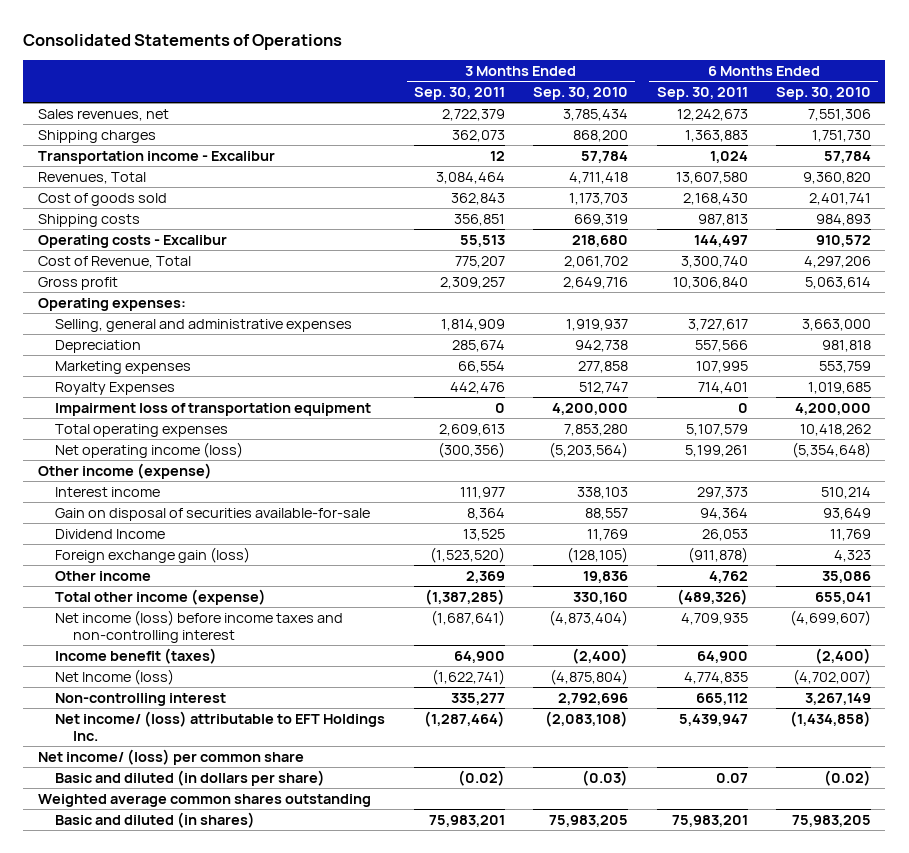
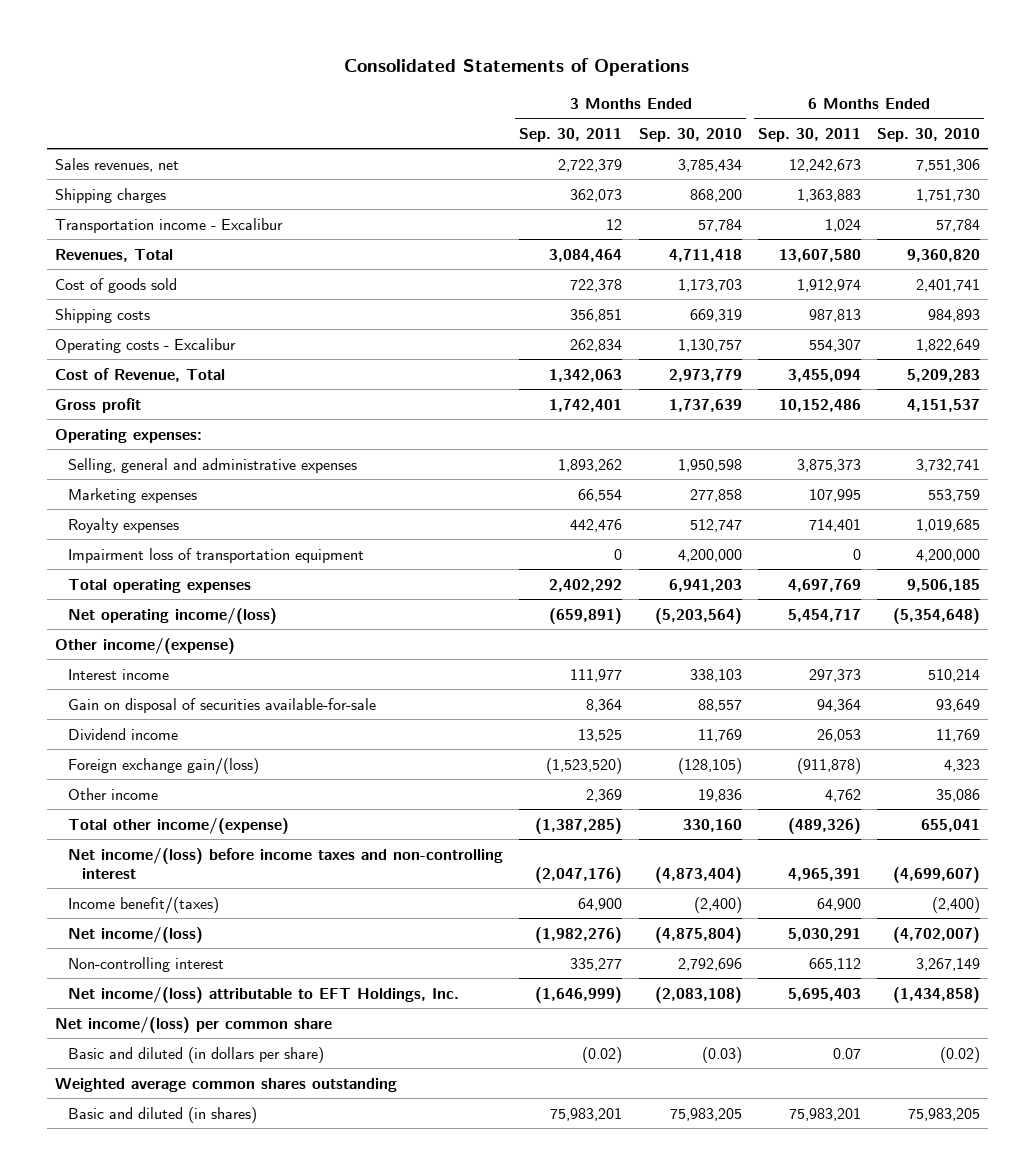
[450,192,505,205] 362,843 -> [570,278,623,292] 722,378
[682,192,748,205] 2,168,430 -> [796,278,861,292] 1,912,974
[459,234,505,247] 55,513 -> [570,338,623,352] 262,834
[572,234,629,247] 218,680 -> [677,338,742,352] 1,130,757
[693,234,748,247] 144,497 -> [808,338,861,352] 554,307
[815,234,871,247] 910,572 -> [916,338,981,352] 1,822,649
[454,255,505,268] 775,207 -> [549,368,623,382] 1,342,063
[564,255,629,268] 2,061,702 -> [668,368,742,382] 2,973,779
[680,255,748,268] 3,300,740 -> [787,368,861,382] 3,455,094
[803,255,871,268] 4,297,206 -> [907,368,981,382] 5,209,283
[439,276,505,289] 2,309,257 -> [549,398,623,412] 1,742,401
[563,276,629,289] 2,649,716 -> [668,398,742,412] 1,737,639
[672,276,748,289] 10,306,840 -> [778,398,861,412] 10,152,486
[804,276,871,289] 5,063,614 -> [907,398,981,412] 4,151,537
[55,339,142,353] Depreciation -> none
[440,318,505,331] 1,814,909 -> [558,458,623,472] 1,893,262
[566,318,629,331] 1,919,937 -> [677,458,742,472] 1,950,598
[687,318,748,331] 3,727,617 -> [796,458,861,472] 3,875,373
[801,318,871,331] 3,663,000 -> [916,458,981,472] 3,732,741
[55,381,176,395] Royalty Expenses -> [68,517,180,533] Royalty expenses
[438,423,505,436] 2,609,613 -> [549,578,623,592] 2,402,292
[564,423,629,436] 7,853,280 -> [668,578,742,592] 6,941,203
[685,423,748,436] 5,107,579 -> [787,578,861,592] 4,697,769
[799,423,871,436] 10,418,262 -> [907,578,981,592] 9,506,185
[55,441,244,458] Net operating income (loss) -> [68,607,278,624] Net operating income/(loss)
[437,441,505,458] (300,356) -> [549,607,623,624] (659,891)
[684,444,748,457] 5,199,261 -> [787,608,861,622] 5,454,717
[37,462,212,479] Other income (expense) -> [54,637,235,654] Other income/(expense)
[55,528,166,539] Dividend Income -> [68,727,179,740] Dividend income
[55,546,251,563] Foreign exchange gain (loss) -> [68,757,260,775] Foreign exchange gain/(loss)
[55,588,267,605] Total other income (expense) -> [68,817,290,834] Total other income/(expense)
[55,609,344,643] Net income (loss) before income taxes and non-controlling interest -> [68,847,504,879] Net income/(loss) before income taxes and non-controlling interest
[430,609,505,626] (1,687,641) -> [535,866,623,883] (2,047,176)
[680,612,748,625] 4,709,935 -> [787,867,861,881] 4,965,391
[55,647,218,664] Income benefit (taxes) -> [68,896,220,914] Income benefit/(taxes)
[55,668,175,685] Net Income (loss) -> [68,926,204,943] Net income/(loss)
[431,668,505,685] (1,622,741) -> [535,926,623,943] (1,982,276)
[683,671,748,684] 4,774,835 -> [787,927,861,941] 5,030,291
[55,710,386,741] Net income/ (loss) attributable to EFT Holdings Inc. -> [68,986,460,1003] Net income/(loss) attributable to EFT Holdings, Inc.
[423,710,505,727] (1,287,464) -> [535,986,623,1003] (1,646,999)
[678,713,748,726] 5,439,947 -> [787,987,861,1001] 5,695,403
[37,748,304,765] Net income/ (loss) per common share -> [54,1016,332,1033] Net income/(loss) per common share

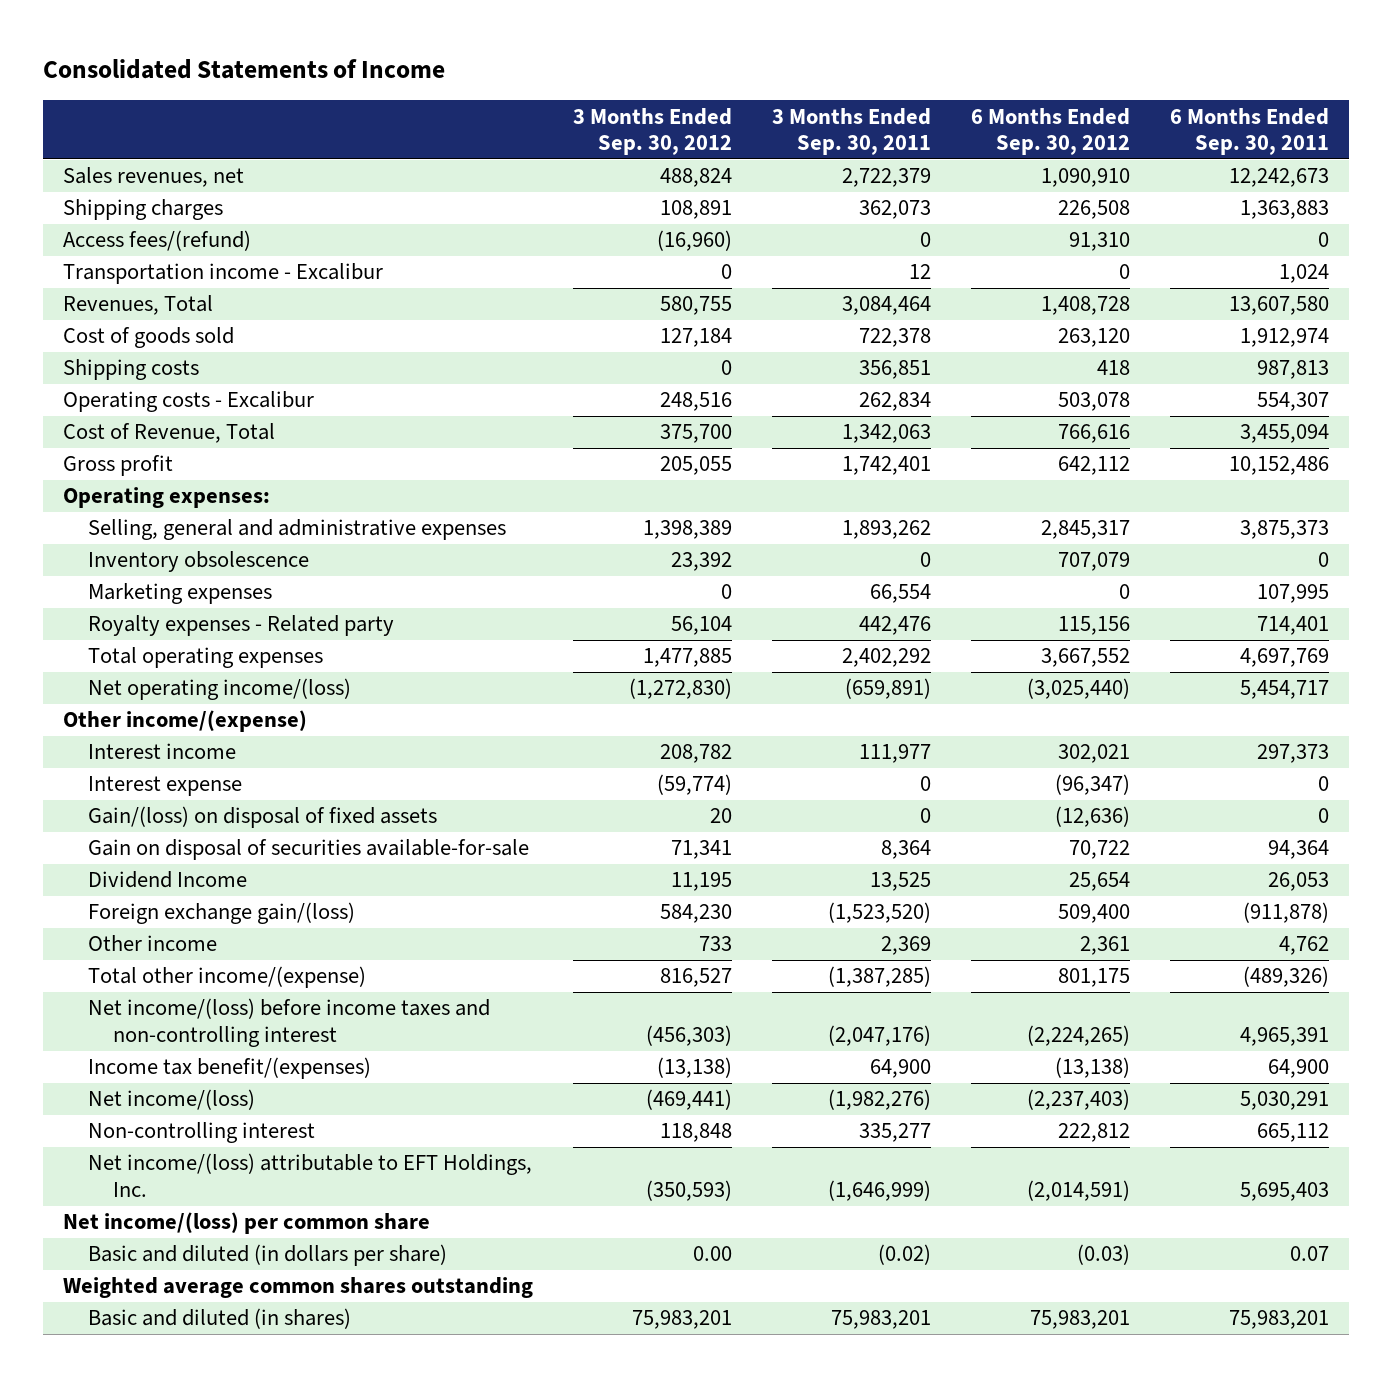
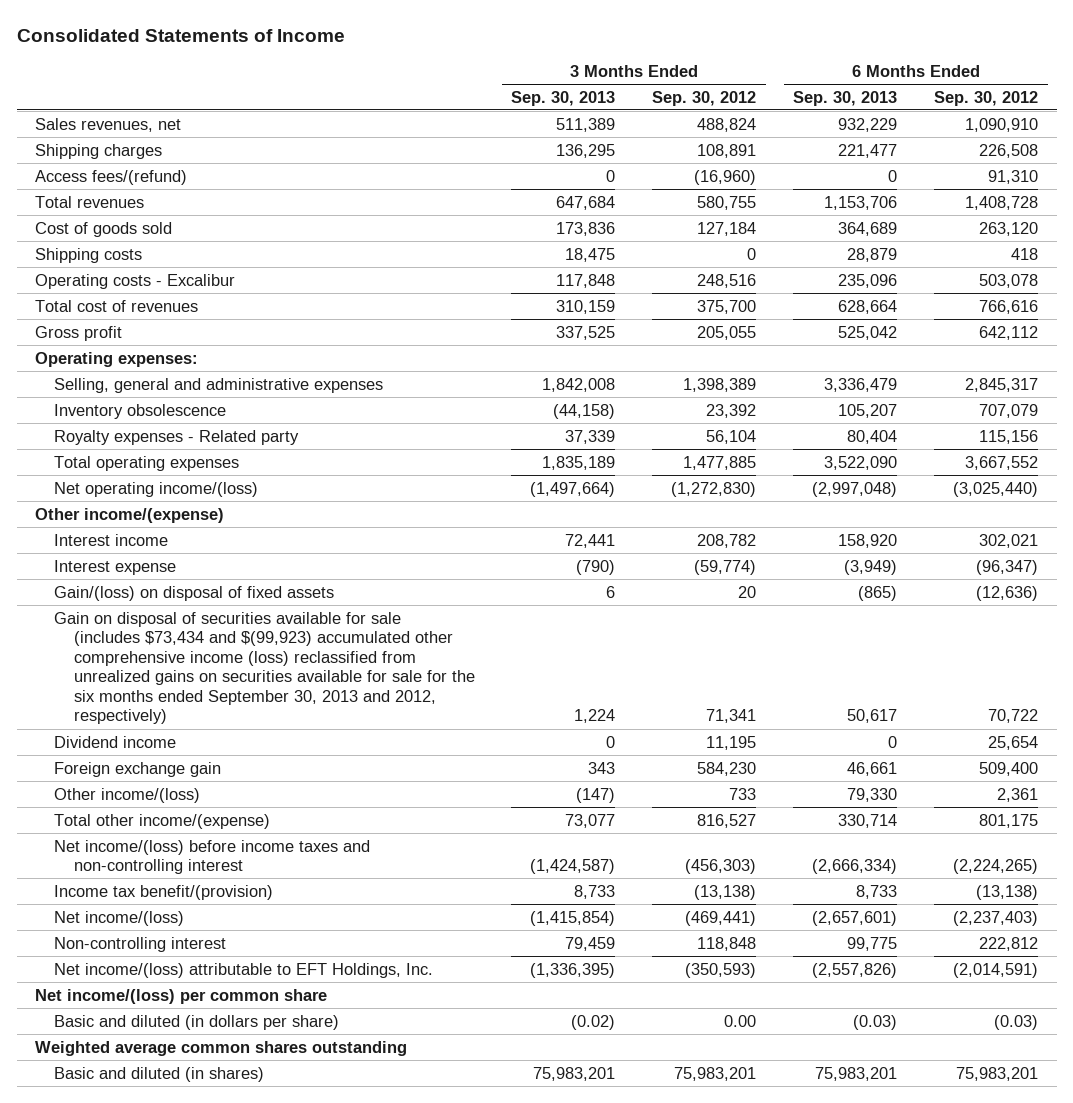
[772,107,932,156] 3 Months Ended Sep. 30, 2011 -> none
[1170,107,1330,156] 6 Months Ended Sep. 30, 2011 -> none
none -> [511,90,616,106] Sep. 30, 2013
none -> [793,90,898,106] Sep. 30, 2013
[63,263,384,285] Transportation income - Excalibur -> none
[63,295,214,316] Revenues, Total -> [35,195,145,208] Total revenues
[63,423,276,444] Cost of Revenue, Total -> [35,299,199,312] Total cost of revenues
[87,583,272,605] Marketing expenses -> none
[87,839,529,861] Gain on disposal of securities available-for-sale -> [54,611,475,725] Gain on disposal of securities available for sale (includes $73,434 and $(99,923) accumulated other comprehensive income (loss) reclassified from unrealized gains on securities available for sale for the six months ended September 30, 2013 and 2012, respectively)
[87,871,247,889] Dividend Income -> [54,735,177,748] Dividend income
[87,902,355,925] Foreign exchange gain/(loss) -> [54,761,222,777] Foreign exchange gain
[87,935,217,952] Other income -> [54,787,201,803] Other income/(loss)
[87,1057,371,1080] Income tax benefit/(expenses) -> [54,884,274,900] Income tax benefit/(provision)

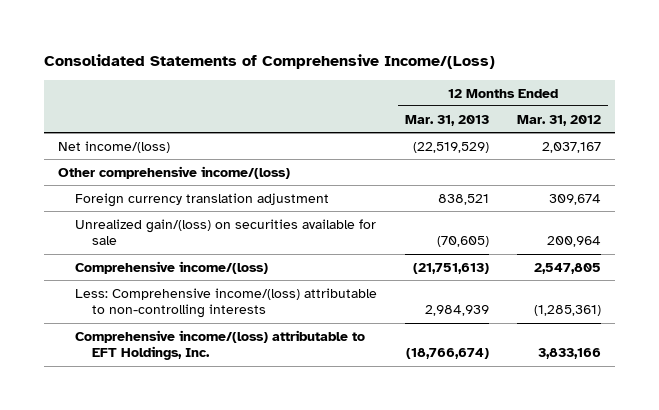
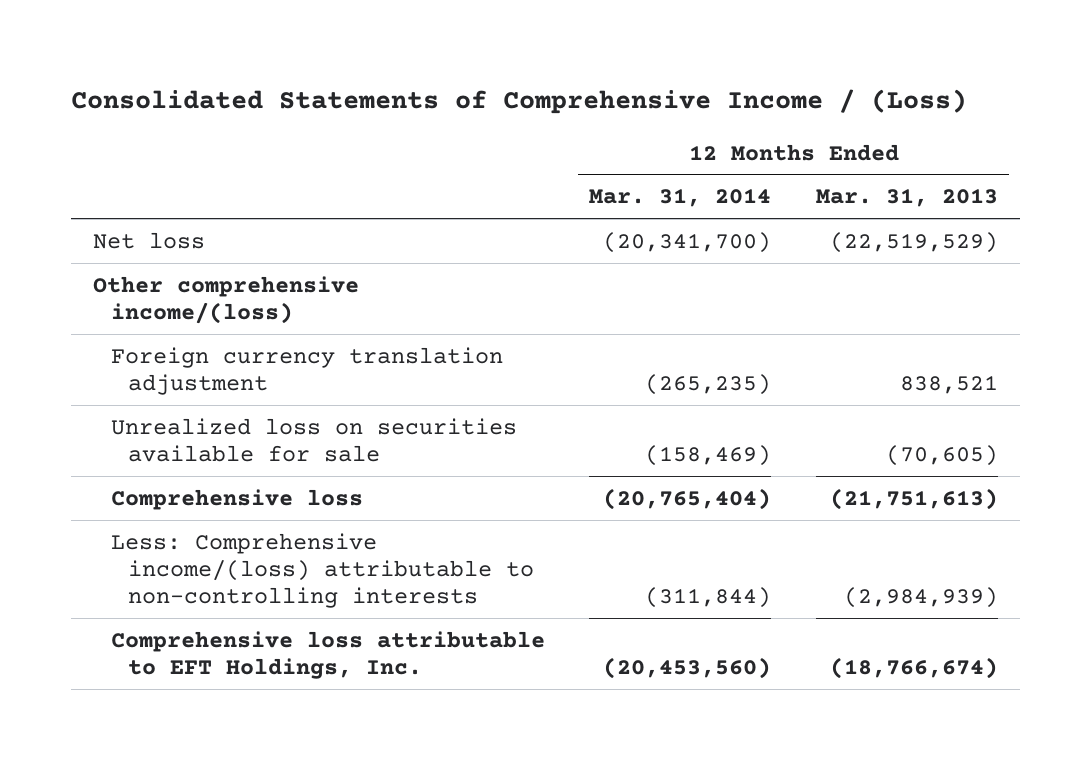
[44,53,496,69] Consolidated Statements of Comprehensive Income/(Loss) -> [71,88,968,114] Consolidated Statements of Comprehensive Income / (Loss)
[516,114,601,126] Mar. 31, 2012 -> none
none -> [589,188,772,208] Mar. 31, 2014
[58,140,171,153] Net income/(loss) -> [93,231,206,249] Net loss
[75,218,377,246] Unrealized gain/(loss) on securities available for sale -> [110,417,517,462] Unrealized loss on securities available for sale
[75,260,269,274] Comprehensive income/(loss) -> [110,488,363,510] Comprehensive loss
[424,305,489,317] 2,984,939 -> [843,587,998,609] (2,984,939)
[75,329,366,361] Comprehensive income/(loss) attributable to EFT Holdings, Inc. -> [110,630,545,679] Comprehensive loss attributable to EFT Holdings, Inc.

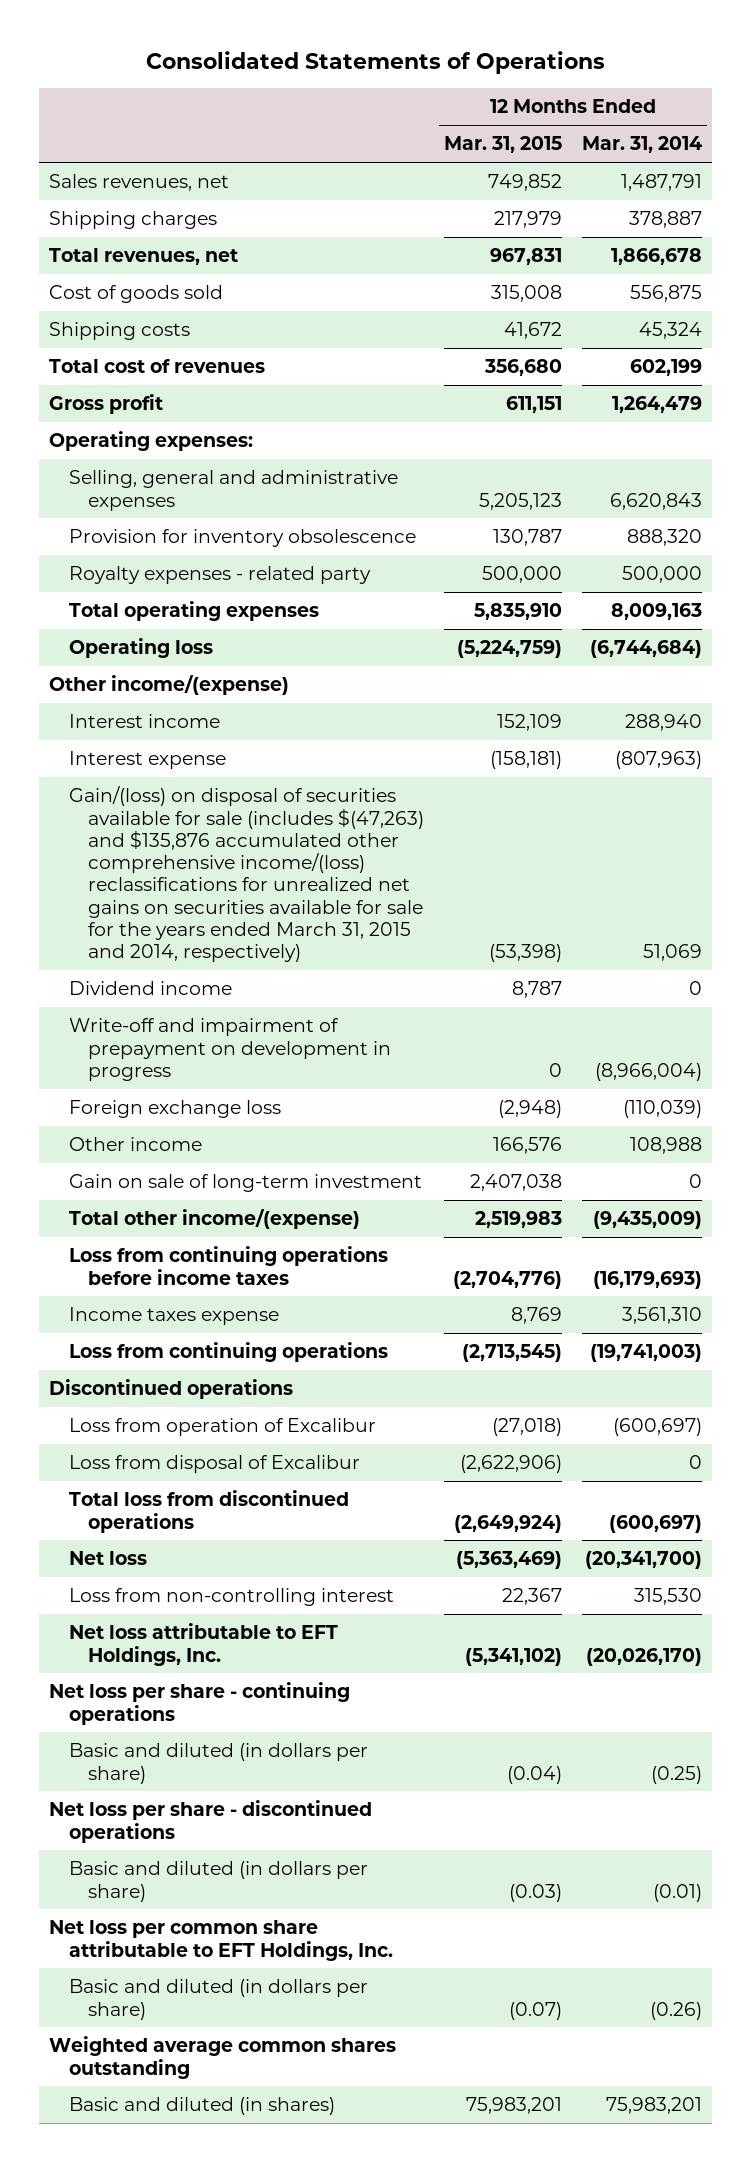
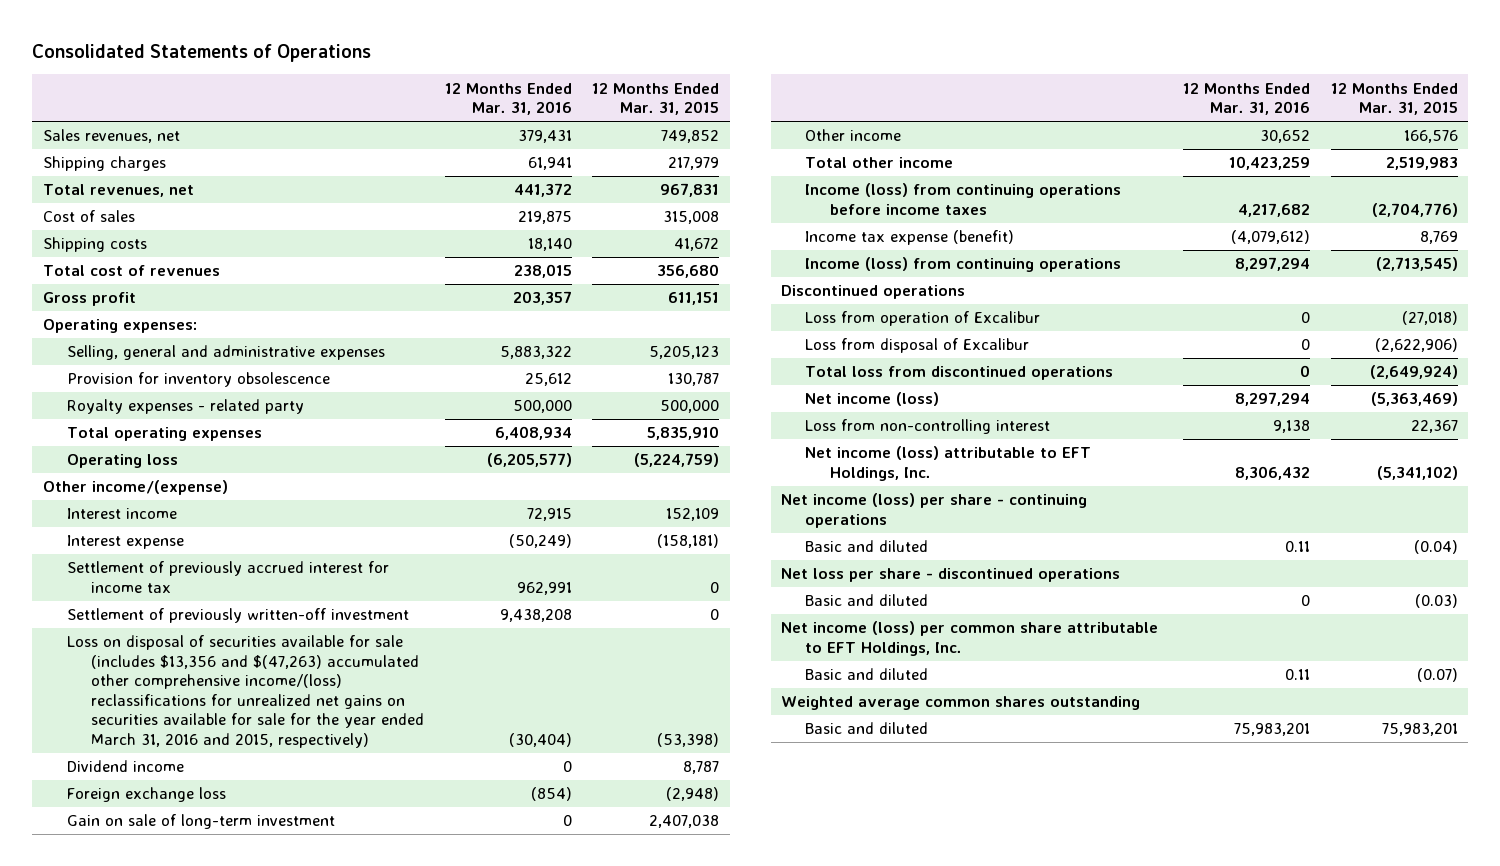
[582,136,703,154] Mar. 31, 2014 -> none
none -> [444,82,572,116] 12 Months Ended Mar. 31, 2016
[49,285,224,304] Cost of goods sold -> [42,210,135,223] Cost of sales
none -> [66,561,389,593] Settlement of previously accrued interest for income tax
none -> [66,608,409,624] Settlement of previously written-off investment
[68,786,425,963] Gain/(loss) on disposal of securities available for sale (includes $(47,263) and $135,876 accumulated other comprehensive income/(loss) reclassifications for unrealized net gains on securities available for sale for the years ended March 31, 2015 and 2014, respectively) -> [66,635,425,748] Loss on disposal of securities available for sale (includes $13,356 and $(47,263) accumulated other comprehensive income/(loss) reclassifications for unrealized net gains on securities available for sale for the year ended March 31, 2016 and 2015, respectively)
[68,1018,392,1081] Write-off and impairment of prepayment on development in progress -> none
[68,1137,202,1152] Other income -> [805,129,902,142] Other income
[68,1209,360,1230] Total other income/(expense) -> [805,157,954,169] Total other income
[68,1246,388,1285] Loss from continuing operations before income taxes -> [805,183,1122,215] Income (loss) from continuing operations before income taxes
[68,1307,279,1326] Income taxes expense -> [805,230,1015,246] Income tax expense (benefit)
[68,1342,388,1363] Loss from continuing operations -> [805,257,1122,273] Income (loss) from continuing operations
[68,1551,147,1566] Net loss -> [805,392,940,407] Net income (loss)
[68,1623,338,1666] Net loss attributable to EFT Holdings, Inc. -> [805,446,1092,481] Net income (loss) attributable to EFT Holdings, Inc.
[49,1682,351,1725] Net loss per share - continuing operations -> [781,493,1088,528] Net income (loss) per share - continuing operations
[68,1743,368,1784] Basic and diluted (in dollars per share) -> [805,540,929,553] Basic and diluted
[68,1861,368,1902] Basic and diluted (in dollars per share) -> [805,594,929,607] Basic and diluted
[49,1920,393,1961] Net loss per common share attributable to EFT Holdings, Inc. -> [781,621,1159,656] Net income (loss) per common share attributable to EFT Holdings, Inc.
[68,1979,368,2020] Basic and diluted (in dollars per share) -> [805,668,929,681] Basic and diluted
[68,2097,335,2116] Basic and diluted (in shares) -> [805,722,929,735] Basic and diluted

